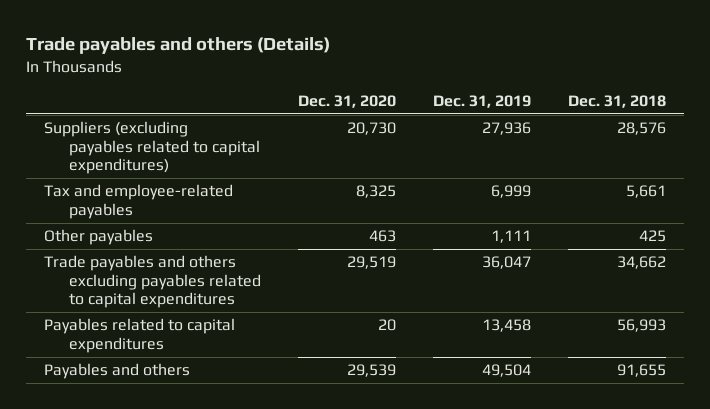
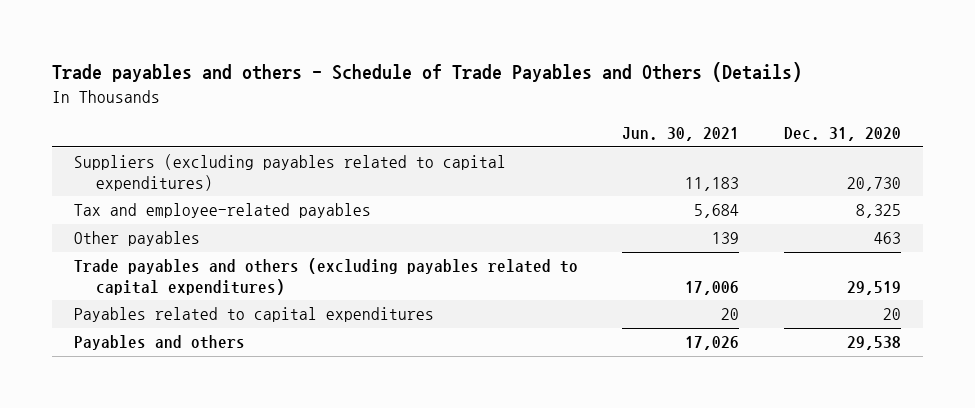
[25,37,330,55] Trade payables and others (Details) -> [51,62,802,83] Trade payables and others - Schedule of Trade Payables and Others (Details)
[432,95,531,109] Dec. 31, 2019 -> none
[567,95,666,109] Dec. 31, 2018 -> none
none -> [622,127,740,142] Jun. 30, 2021
[43,255,262,309] Trade payables and others excluding payables related to capital expenditures -> [73,258,578,295] Trade payables and others (excluding payables related to capital expenditures)
[347,364,397,378] 29,539 -> [846,336,901,351] 29,538

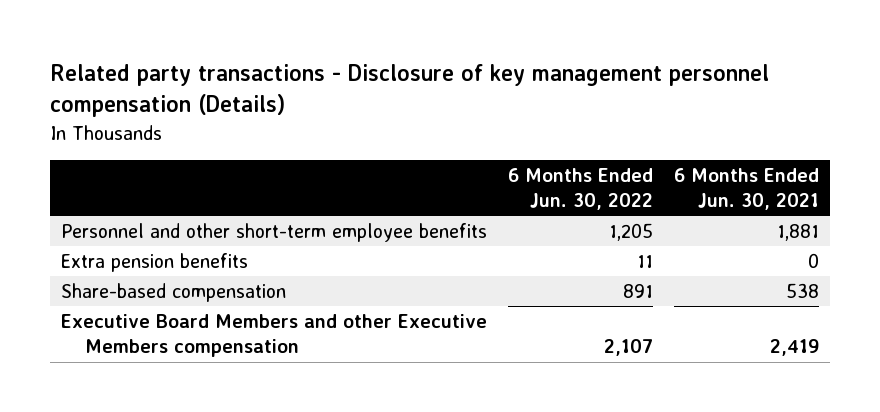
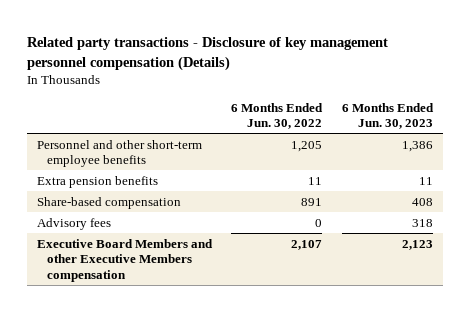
[674,167,820,210] 6 Months Ended Jun. 30, 2021 -> none
none -> [341,102,434,130] 6 Months Ended Jun. 30, 2023
none -> [36,217,111,230] Advisory fees

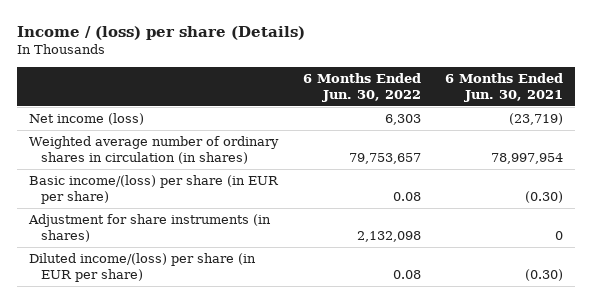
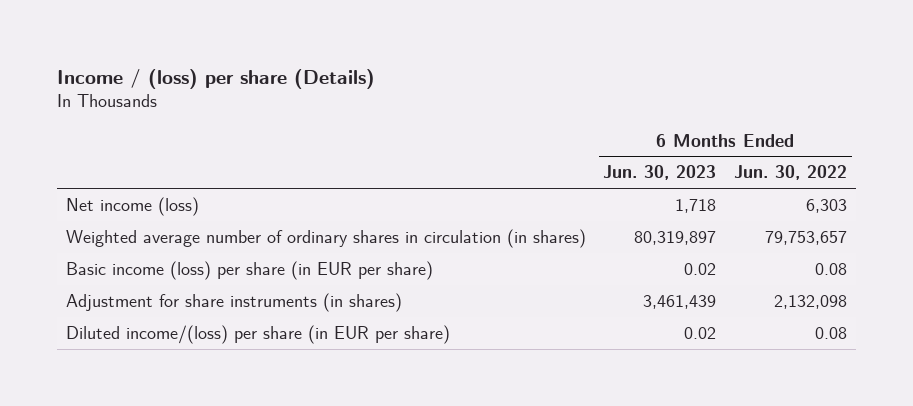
[445,73,564,103] 6 Months Ended Jun. 30, 2021 -> none
none -> [603,165,717,181] Jun. 30, 2023
[28,174,279,205] Basic income/(loss) per share (in EUR per share) -> [65,260,433,280] Basic income (loss) per share (in EUR per share)

